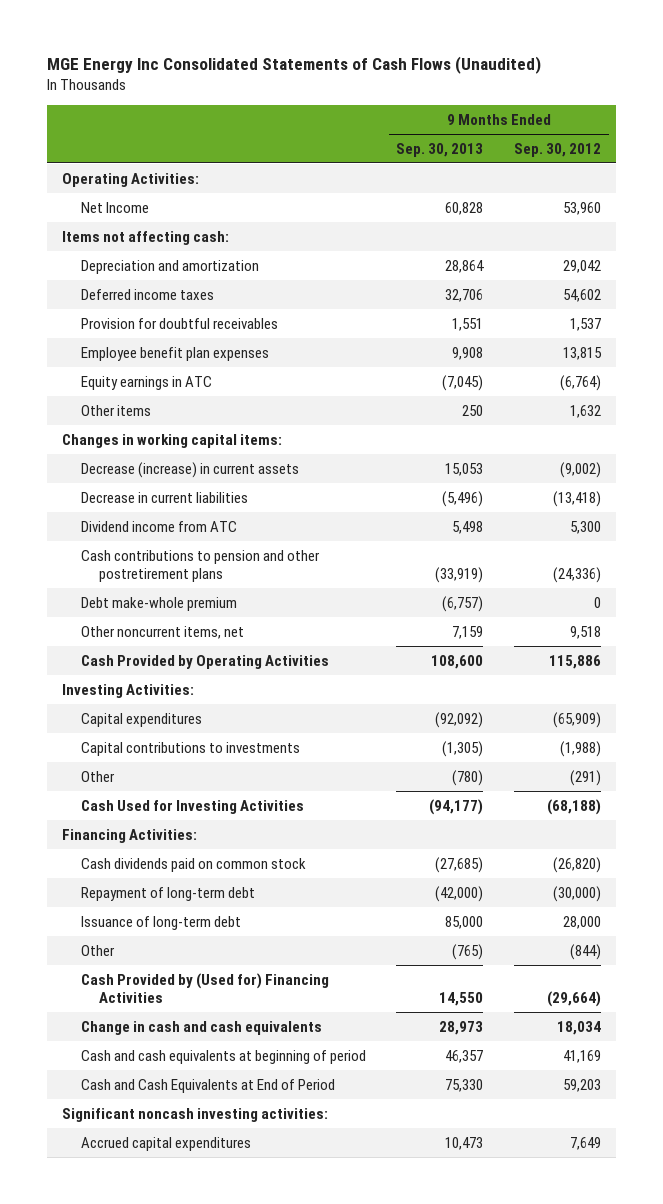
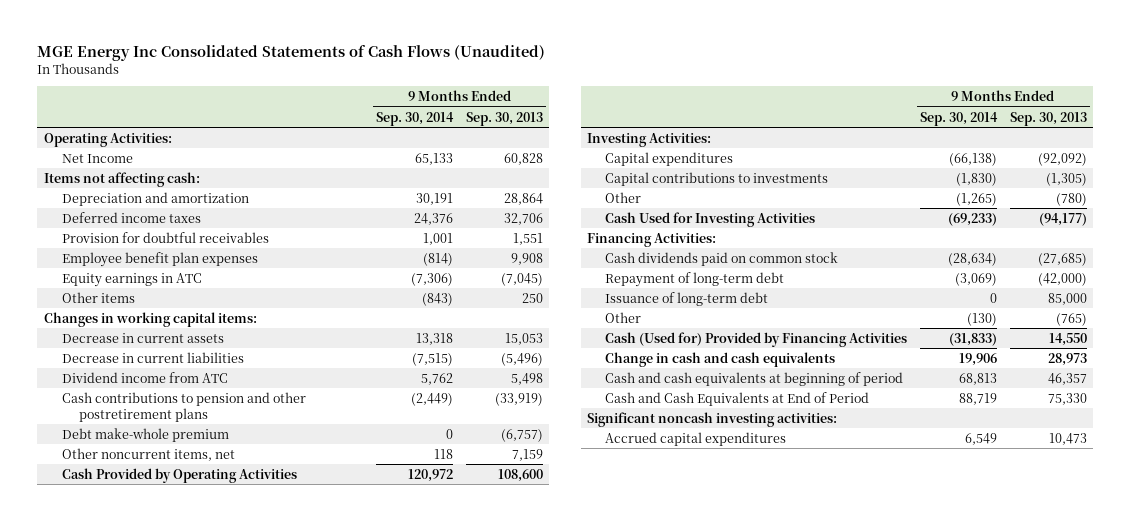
[513,142,601,157] Sep. 30, 2012 -> none
none -> [376,111,455,126] Sep. 30, 2014
[80,461,299,478] Decrease (increase) in current assets -> [61,332,224,343] Decrease in current assets
[80,972,329,1003] Cash Provided by (Used for) Financing Activities -> [605,331,908,347] Cash (Used for) Provided by Financing Activities

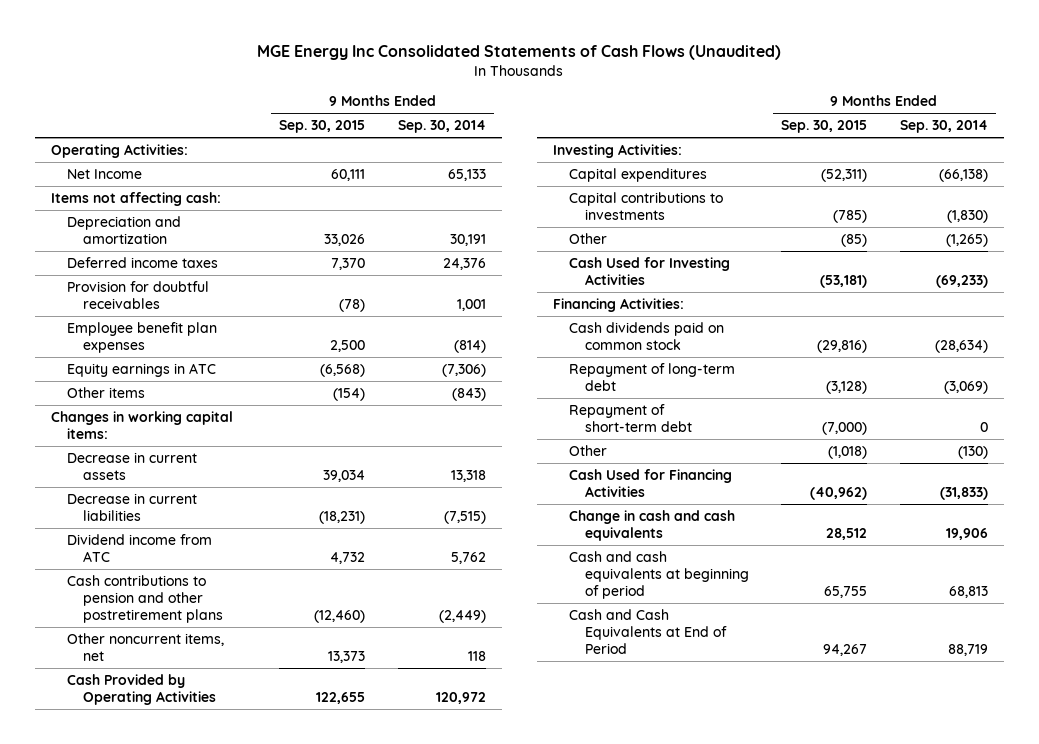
[466,111,544,126] Sep. 30, 2013 -> none
none -> [279,120,366,134] Sep. 30, 2015
[61,427,229,442] Debt make-whole premium -> none
[605,291,769,306] Issuance of long-term debt -> none
none -> [568,403,692,432] Repayment of short-term debt
[605,331,908,347] Cash (Used for) Provided by Financing Activities -> [568,468,732,497] Cash Used for Financing Activities
[587,411,838,427] Significant noncash investing activities: -> none
[605,431,787,446] Accrued capital expenditures -> none

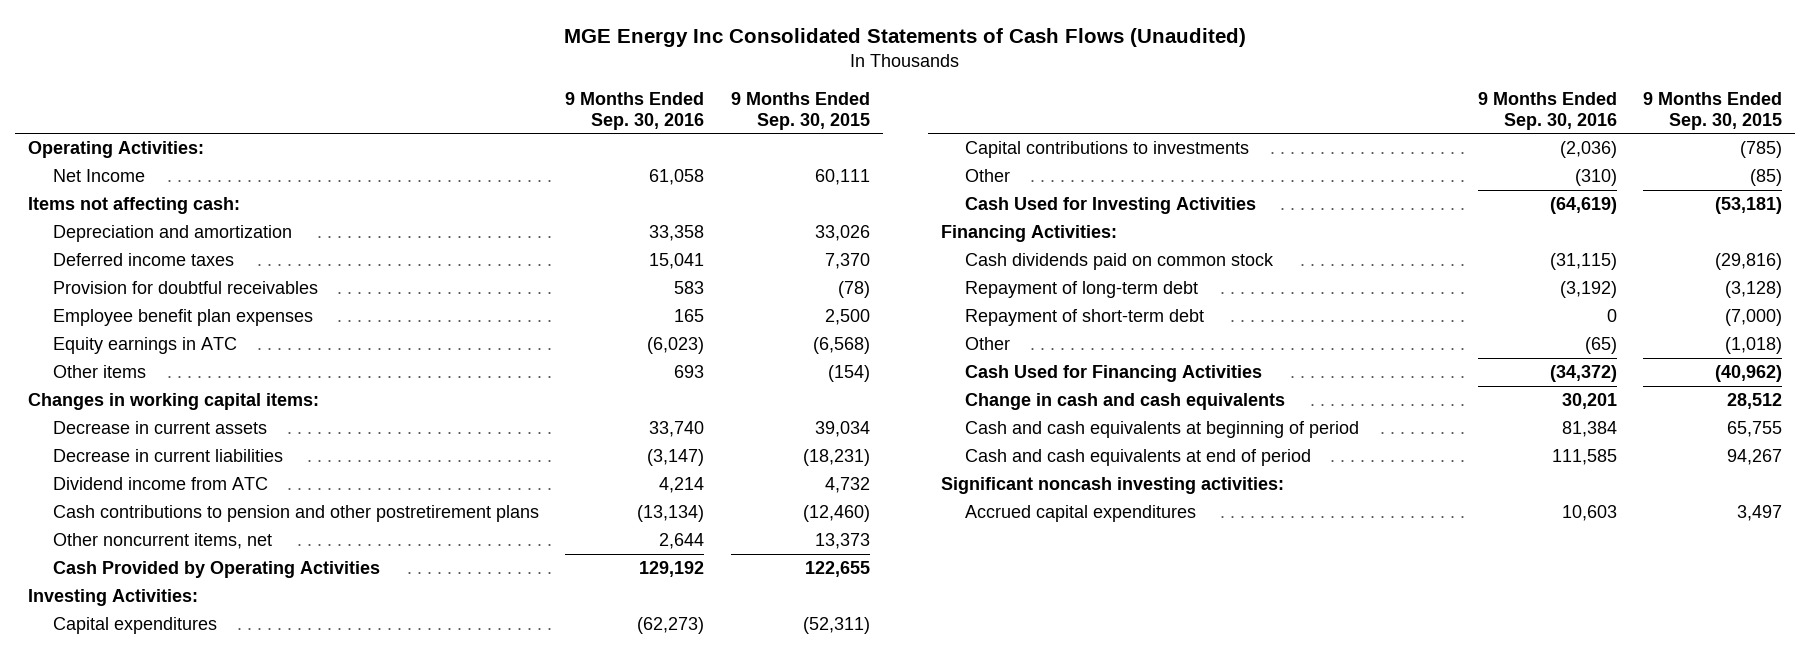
[397,120,486,134] Sep. 30, 2014 -> none
none -> [565,91,705,130] 9 Months Ended Sep. 30, 2016
[568,608,727,654] Cash and Cash Equivalents at End of Period -> [965,448,1312,466] Cash and cash equivalents at end of period
none -> [940,476,1284,494] Significant noncash investing activities:
none -> [965,504,1197,522] Accrued capital expenditures

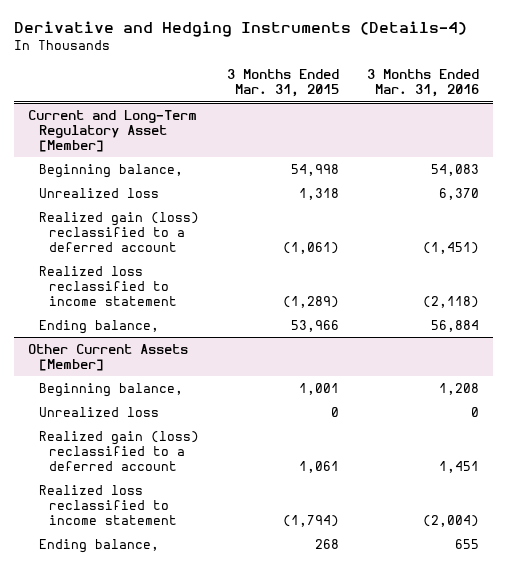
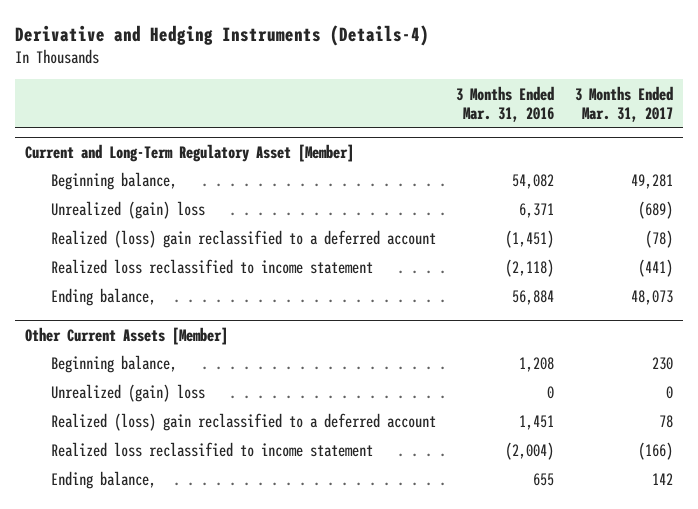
[226,69,339,98] 3 Months Ended Mar. 31, 2015 -> none
none -> [574,85,673,122] 3 Months Ended Mar. 31, 2017
[431,163,480,176] 54,083 -> [512,174,555,190] 54,082
[38,187,159,198] Unrealized loss -> [50,201,205,220] Unrealized (gain) loss
[439,187,480,200] 6,370 -> [519,203,555,219] 6,371
[38,211,199,253] Realized gain (loss) reclassified to a deferred account -> [50,230,436,249] Realized (loss) gain reclassified to a deferred account
[38,406,159,417] Unrealized loss -> [50,384,205,403] Unrealized (gain) loss
[38,430,199,472] Realized gain (loss) reclassified to a deferred account -> [50,413,436,432] Realized (loss) gain reclassified to a deferred account

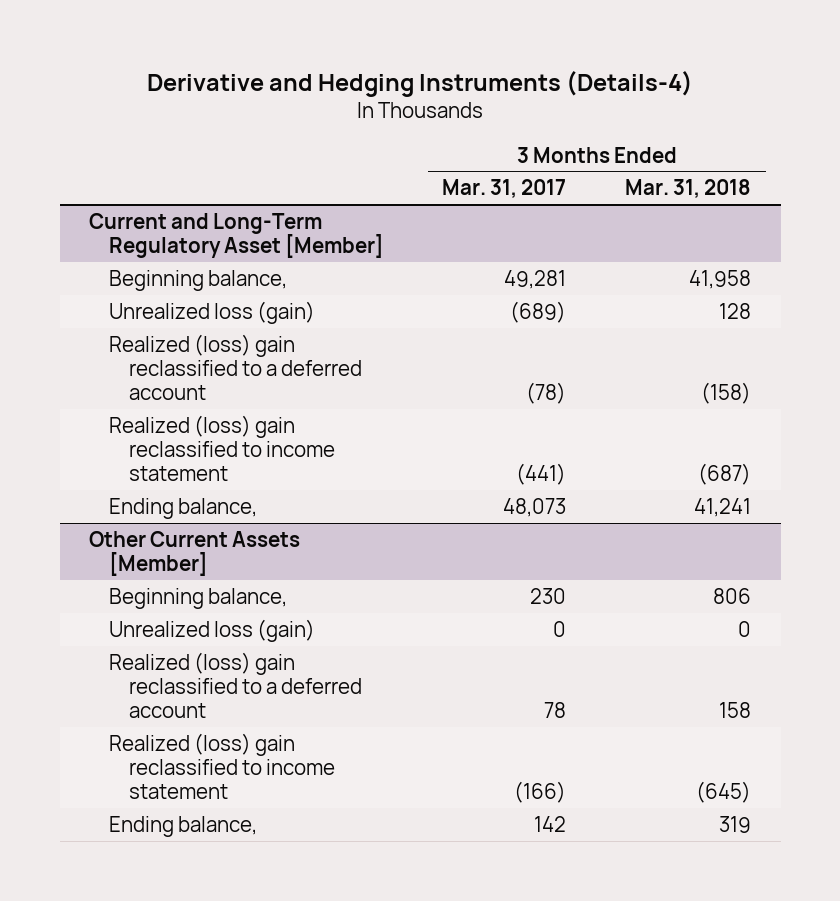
[456,85,555,122] 3 Months Ended Mar. 31, 2016 -> none
none -> [625,179,752,199] Mar. 31, 2018
[50,201,205,220] Unrealized (gain) loss -> [108,300,315,324] Unrealized loss (gain)
[50,259,373,275] Realized loss reclassified to income statement -> [108,414,335,482] Realized (loss) gain reclassified to income statement
[50,384,205,403] Unrealized (gain) loss -> [108,618,315,642] Unrealized loss (gain)
[50,442,373,458] Realized loss reclassified to income statement -> [108,732,335,800] Realized (loss) gain reclassified to income statement

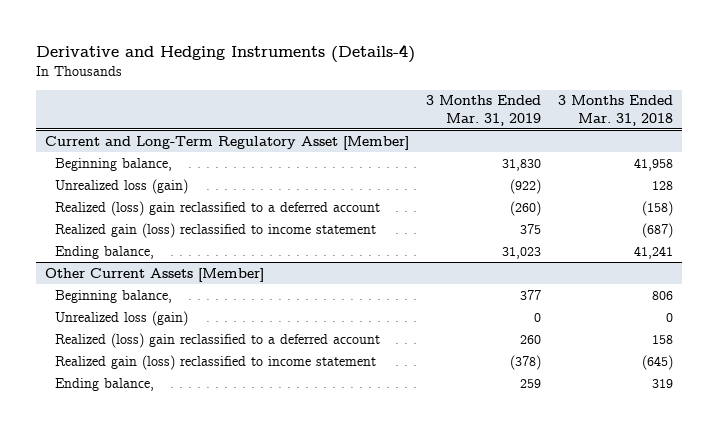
[442,179,567,199] Mar. 31, 2017 -> none
none -> [426,95,542,126] 3 Months Ended Mar. 31, 2019
[108,414,335,482] Realized (loss) gain reclassified to income statement -> [54,222,376,238] Realized gain (loss) reclassified to income statement
[108,732,335,800] Realized (loss) gain reclassified to income statement -> [54,354,376,370] Realized gain (loss) reclassified to income statement

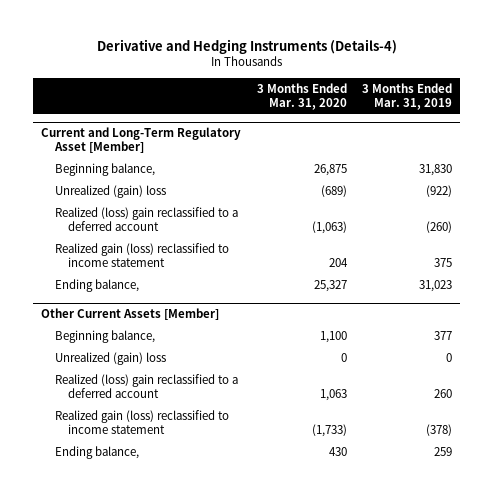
[558,95,674,126] 3 Months Ended Mar. 31, 2018 -> none
none -> [256,82,347,110] 3 Months Ended Mar. 31, 2020
[54,178,188,194] Unrealized loss (gain) -> [54,185,166,199] Unrealized (gain) loss
[54,310,188,326] Unrealized loss (gain) -> [54,352,166,366] Unrealized (gain) loss

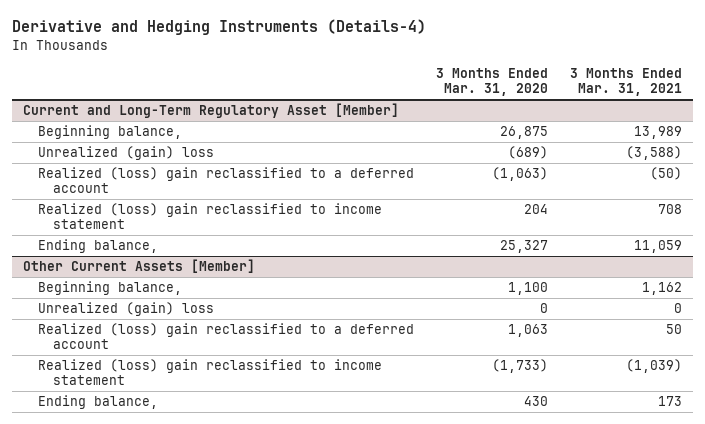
[362,82,453,110] 3 Months Ended Mar. 31, 2019 -> none
none -> [569,68,682,97] 3 Months Ended Mar. 31, 2021
[54,243,229,268] Realized gain (loss) reclassified to income statement -> [38,203,383,230] Realized (loss) gain reclassified to income statement
[54,410,229,435] Realized gain (loss) reclassified to income statement -> [38,359,383,386] Realized (loss) gain reclassified to income statement

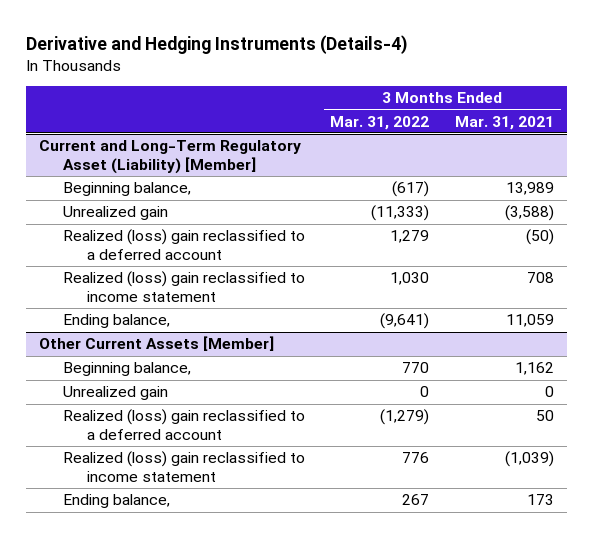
[436,68,549,97] 3 Months Ended Mar. 31, 2020 -> none
none -> [330,115,430,130] Mar. 31, 2022
[23,103,400,119] Current and Long-Term Regulatory Asset [Member] -> [39,140,302,175] Current and Long-Term Regulatory Asset (Liability) [Member]
[38,146,215,161] Unrealized (gain) loss -> [62,206,168,221] Unrealized gain
[38,302,215,317] Unrealized (gain) loss -> [62,386,168,401] Unrealized gain

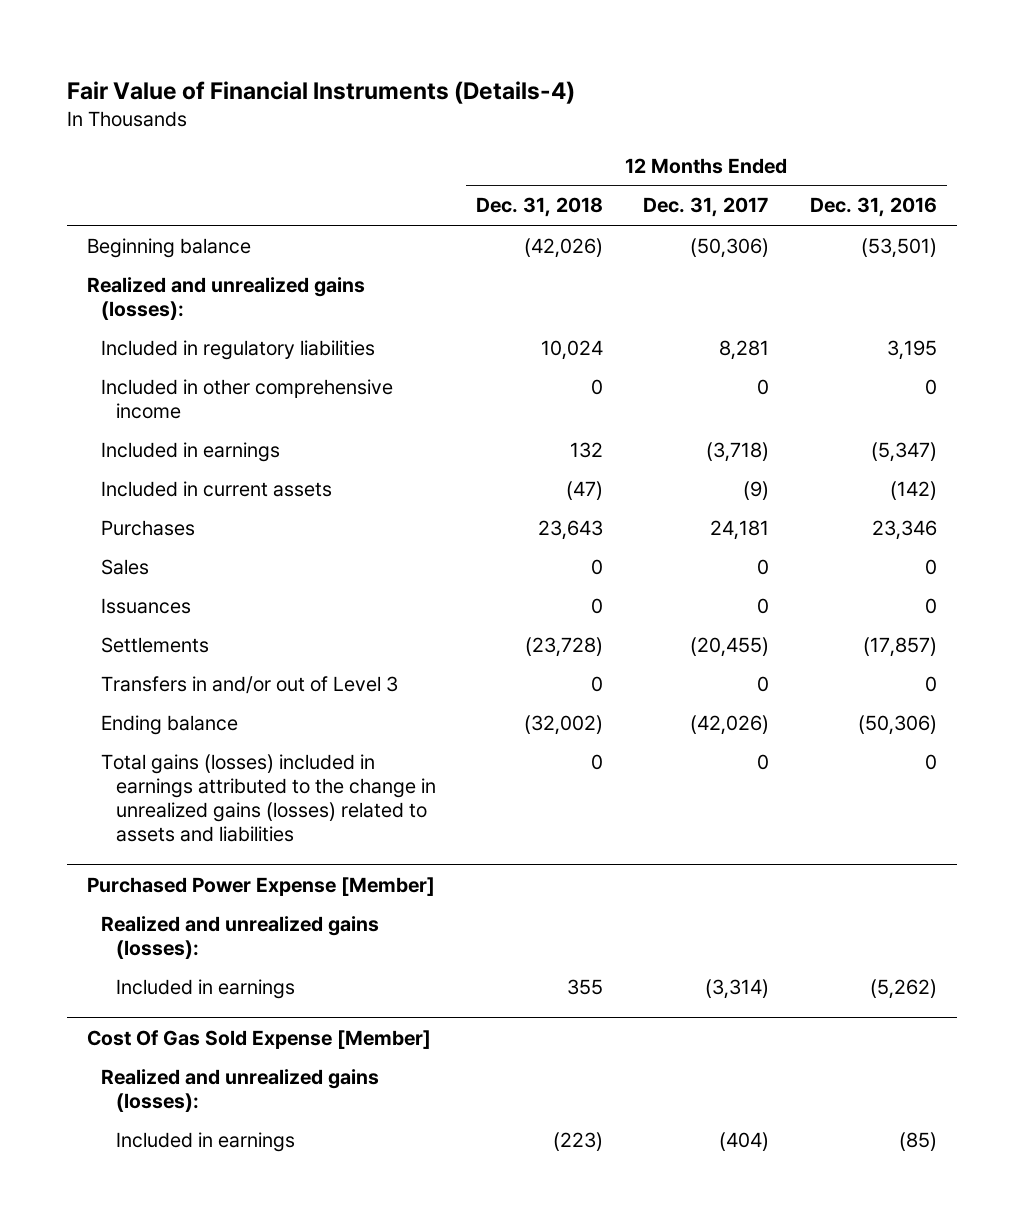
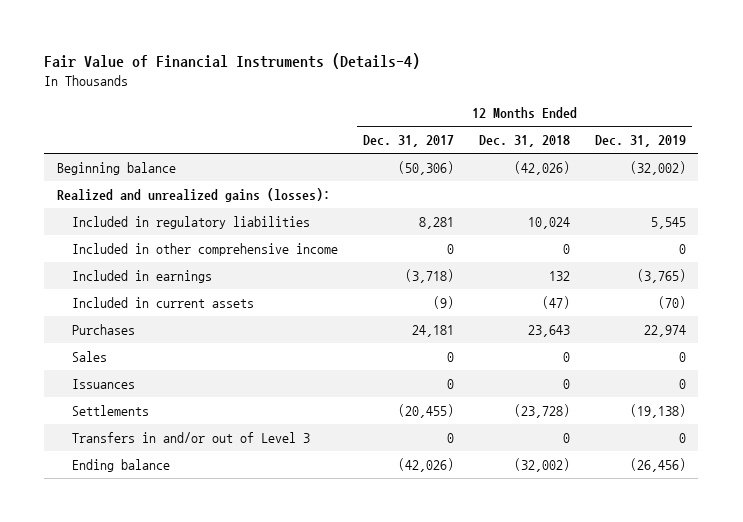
[809,197,937,218] Dec. 31, 2016 -> none
none -> [594,135,686,148] Dec. 31, 2019
[101,753,436,842] Total gains (losses) included in earnings attributed to the change in unrealized gains (losses) related to assets and liabilities -> none
[87,876,436,896] Purchased Power Expense [Member] -> none
[101,915,380,959] Realized and unrealized gains (losses): -> none
[115,978,295,999] Included in earnings -> none
[87,1029,432,1049] Cost Of Gas Sold Expense [Member] -> none
[101,1068,380,1112] Realized and unrealized gains (losses): -> none
[115,1131,295,1152] Included in earnings -> none

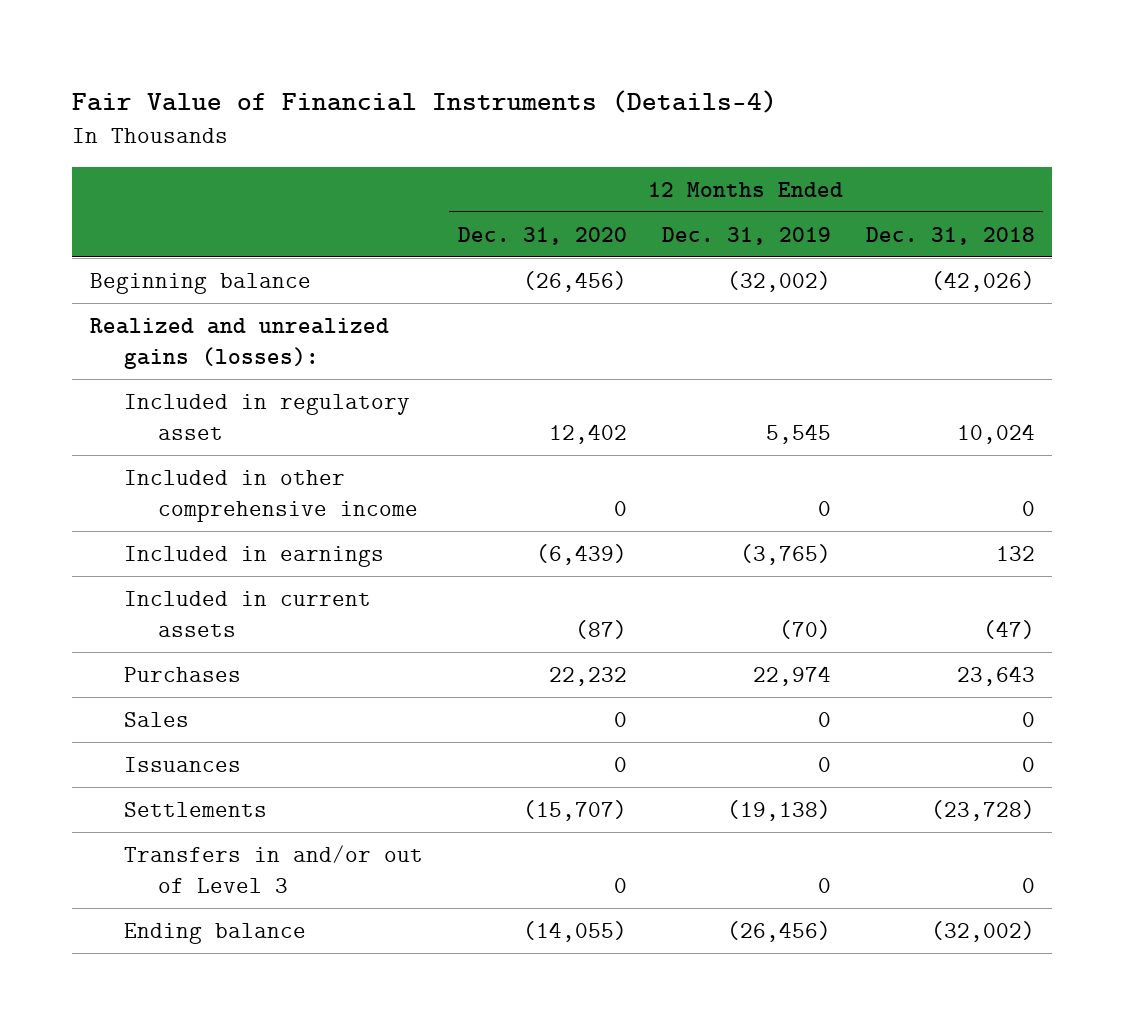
[363,135,455,148] Dec. 31, 2017 -> none
none -> [457,226,627,245] Dec. 31, 2020
[72,216,311,230] Included in regulatory liabilities -> [124,393,411,441] Included in regulatory asset

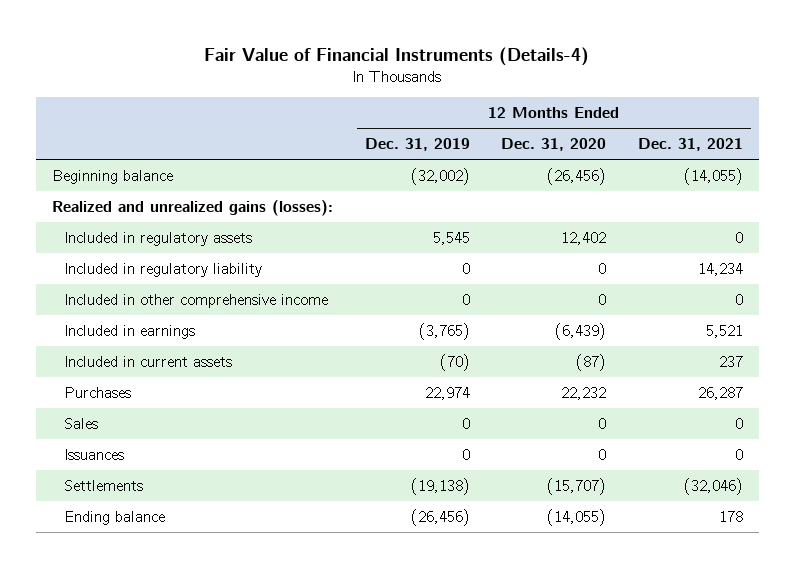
[865,226,1035,245] Dec. 31, 2018 -> none
none -> [637,138,743,152] Dec. 31, 2021
[124,393,411,441] Included in regulatory asset -> [64,231,253,246] Included in regulatory assets
none -> [64,262,263,277] Included in regulatory liability
[124,844,424,894] Transfers in and/or out of Level 3 -> none

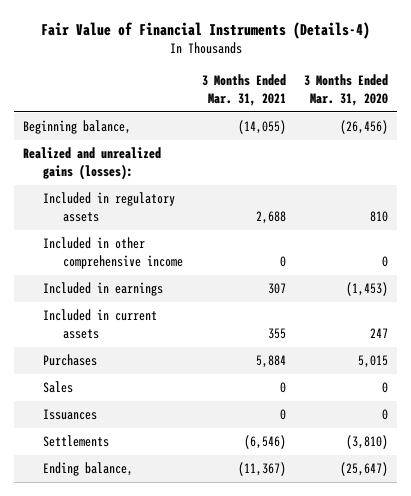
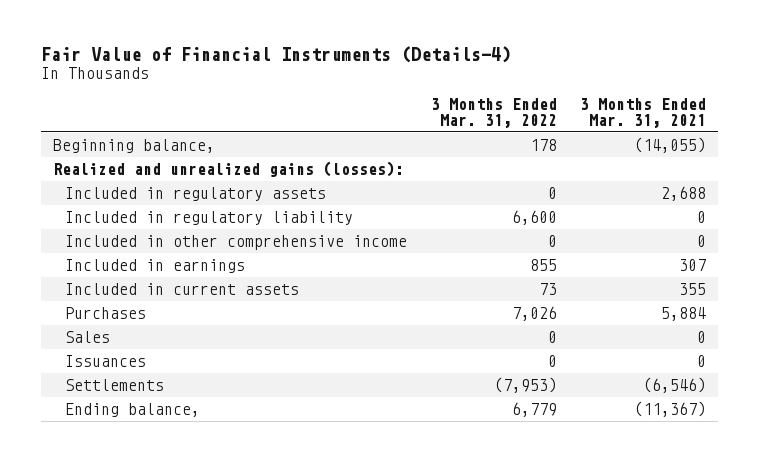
[304,74,389,106] 3 Months Ended Mar. 31, 2020 -> none
none -> [430,98,557,128] 3 Months Ended Mar. 31, 2022
none -> [65,211,354,226] Included in regulatory liability

